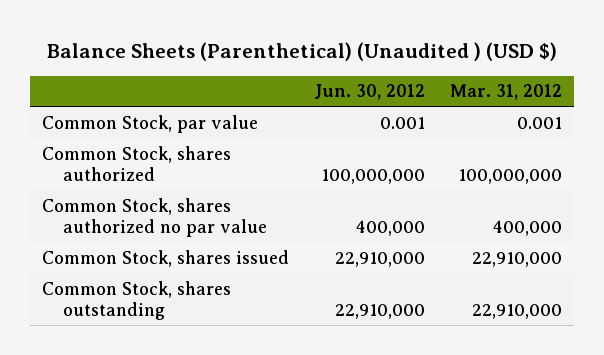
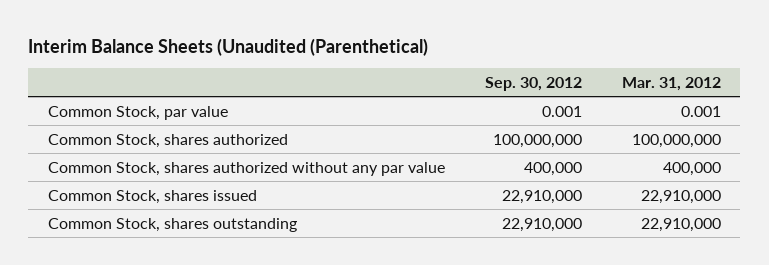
[47,41,558,61] Balance Sheets (Parenthetical) (Unaudited ) (USD $) -> [28,37,429,56] Interim Balance Sheets (Unaudited (Parenthetical)
[314,84,426,101] Jun. 30, 2012 -> none
none -> [484,77,582,92] Sep. 30, 2012
[42,197,268,238] Common Stock, shares authorized no par value -> [48,161,446,176] Common Stock, shares authorized without any par value

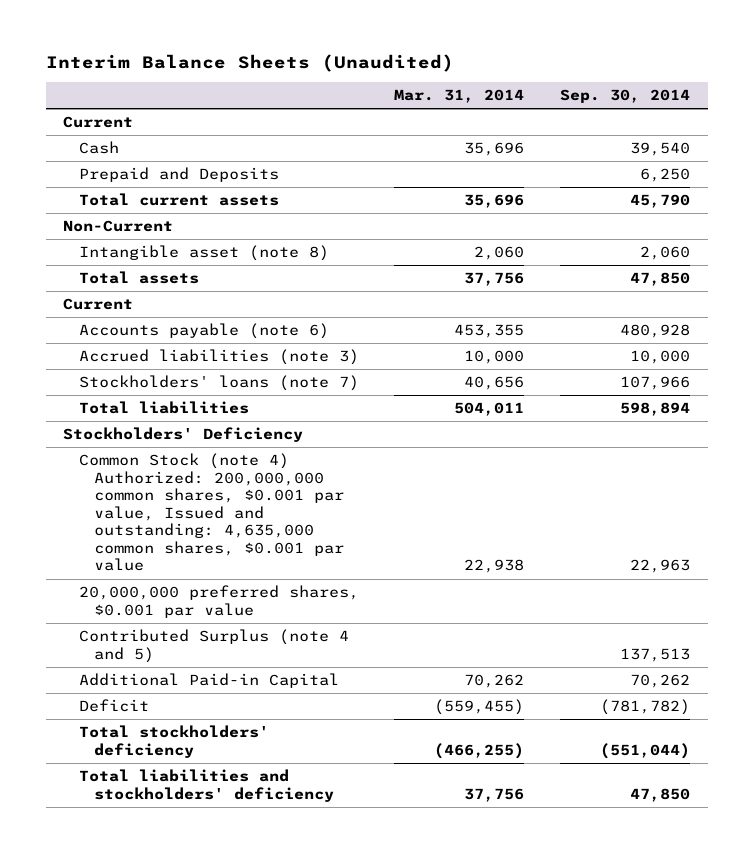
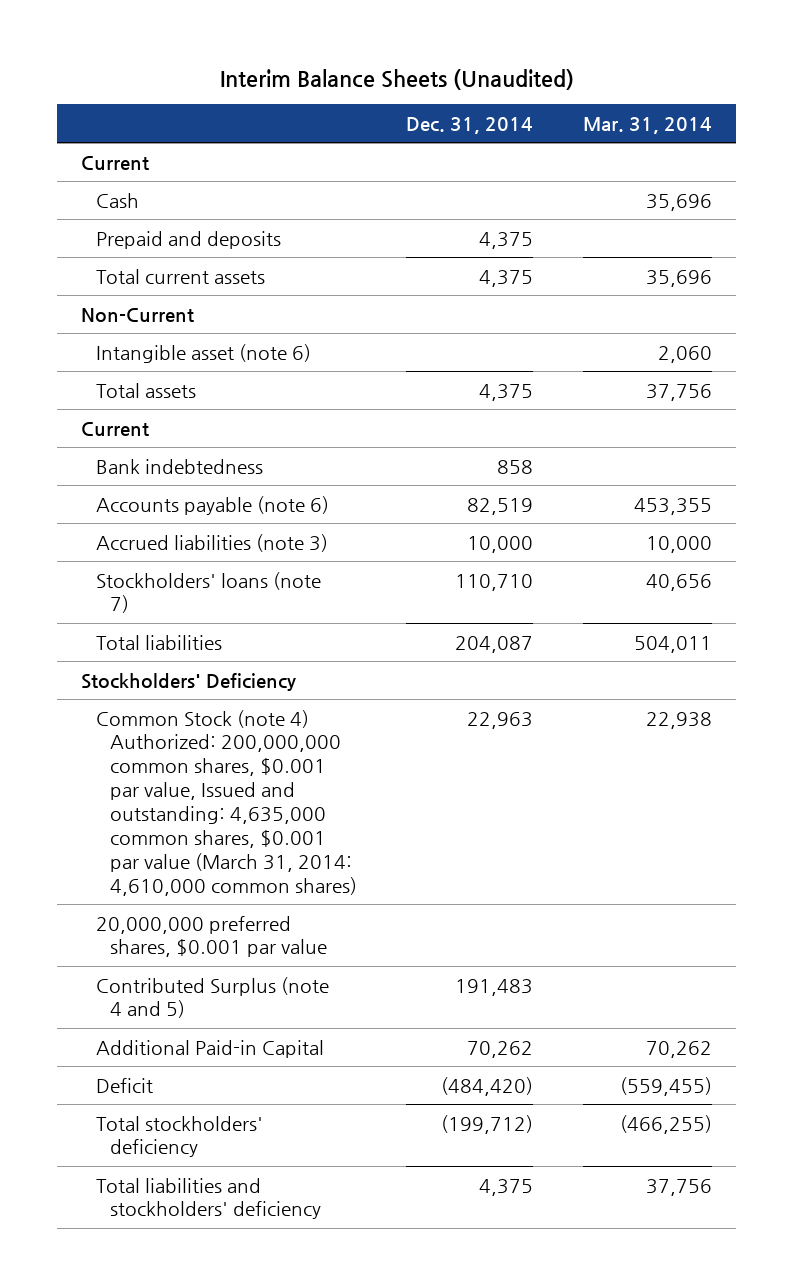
[560,89,691,104] Sep. 30, 2014 -> none
none -> [406,116,534,134] Dec. 31, 2014
[78,167,279,183] Prepaid and Deposits -> [95,230,281,249] Prepaid and deposits
[78,245,329,262] Intangible asset (note 8) -> [95,343,311,363] Intangible asset (note 6)
none -> [95,458,263,474] Bank indebtedness
[78,453,345,572] Common Stock (note 4) Authorized: 200,000,000 common shares, $0.001 par value, Issued and outstanding: 4,635,000 common shares, $0.001 par value -> [95,709,357,896] Common Stock (note 4) Authorized: 200,000,000 common shares, $0.001 par value, Issued and outstanding: 4,635,000 common shares, $0.001 par value (March 31, 2014: 4,610,000 common shares)

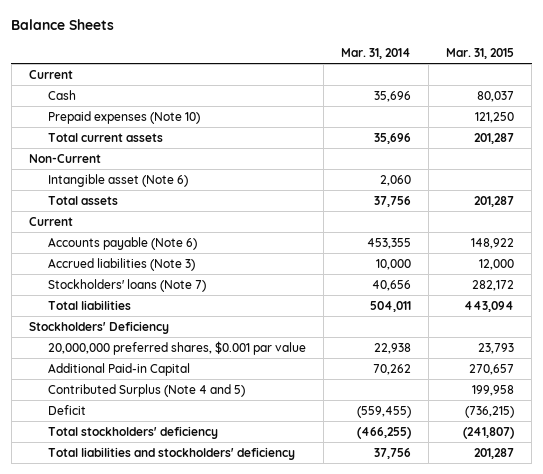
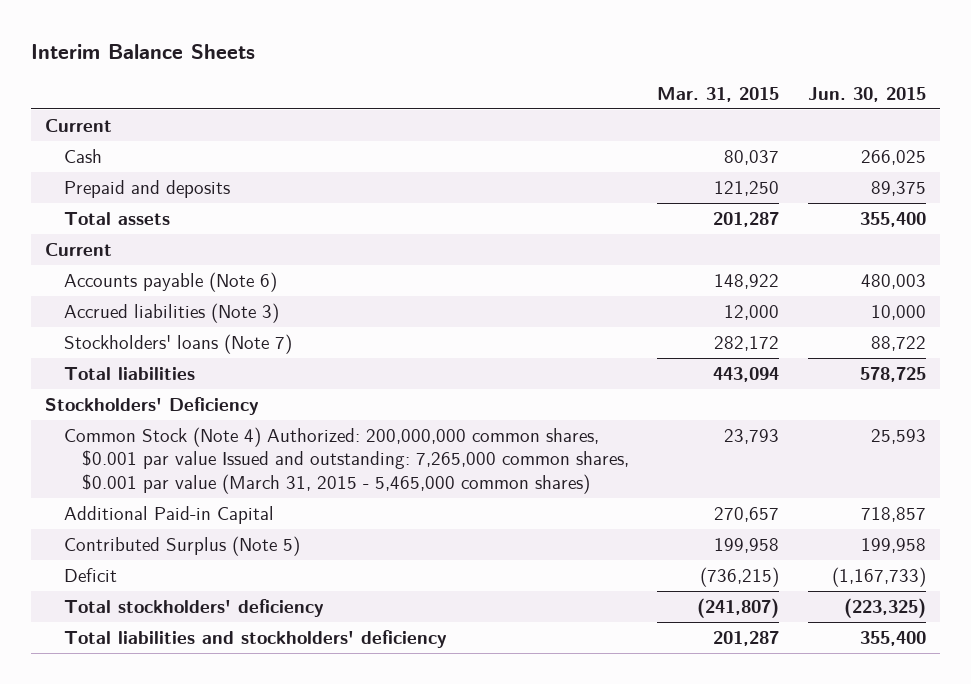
[11,19,115,31] Balance Sheets -> [30,44,255,60] Interim Balance Sheets
[341,48,412,60] Mar. 31, 2014 -> none
none -> [807,86,926,102] Jun. 30, 2015
[47,132,163,142] Total current assets -> none
[28,153,101,163] Non-Current -> none
[47,173,188,187] Intangible asset (Note 6) -> none
[47,110,200,124] Prepaid expenses (Note 10) -> [63,179,230,198] Prepaid and deposits
[47,340,306,355] 20,000,000 preferred shares, $0.001 par value -> [63,426,629,494] Common Stock (Note 4) Authorized: 200,000,000 common shares, $0.001 par value Issued and outstanding: 7,265,000 common shares, $0.001 par value (March 31, 2015 - 5,465,000 common shares)
[47,383,245,397] Contributed Surplus (Note 4 and 5) -> [63,535,300,556] Contributed Surplus (Note 5)

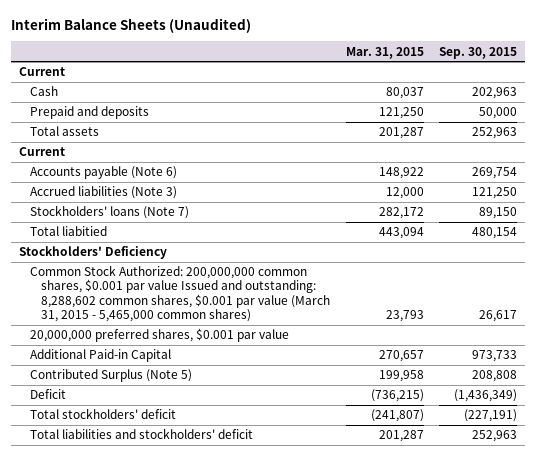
[30,44,255,60] Interim Balance Sheets -> [11,17,252,33] Interim Balance Sheets (Unaudited)
[807,86,926,102] Jun. 30, 2015 -> none
none -> [439,46,518,59] Sep. 30, 2015
[63,366,195,380] Total liabilities -> [30,226,108,237] Total liabitied
[63,426,629,494] Common Stock (Note 4) Authorized: 200,000,000 common shares, $0.001 par value Issued and outstanding: 7,265,000 common shares, $0.001 par value (March 31, 2015 - 5,465,000 common shares) -> [30,265,331,322] Common Stock Authorized: 200,000,000 common shares, $0.001 par value Issued and outstanding: 8,288,602 common shares, $0.001 par value (March 31, 2015 - 5,465,000 common shares)
none -> [30,328,290,343] 20,000,000 preferred shares, $0.001 par value
[63,598,324,617] Total stockholders' deficiency -> [30,408,177,420] Total stockholders' deficit
[63,629,447,648] Total liabilities and stockholders' deficiency -> [30,428,254,440] Total liabilities and stockholders' deficit

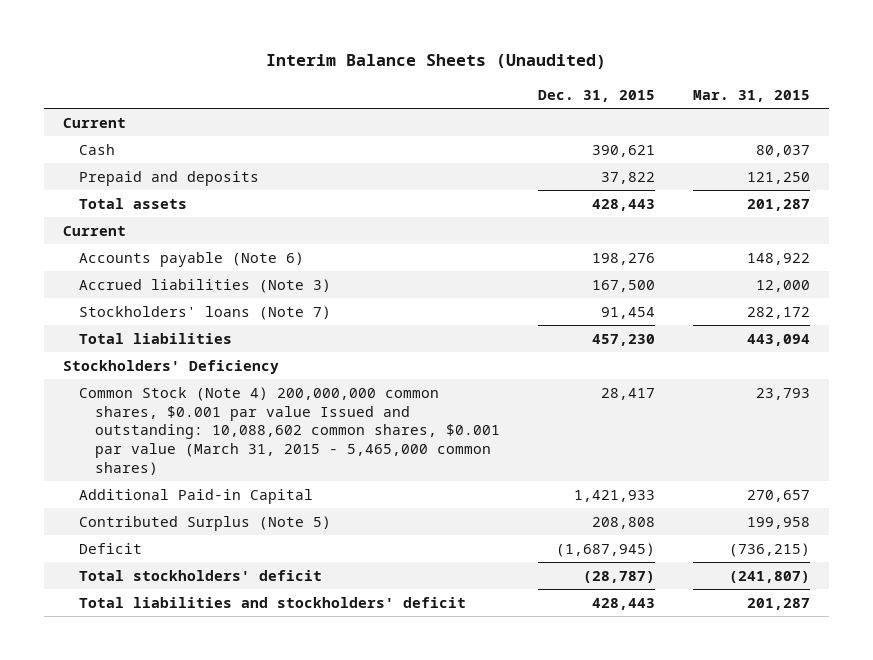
[439,46,518,59] Sep. 30, 2015 -> none
none -> [538,89,656,102] Dec. 31, 2015
[30,226,108,237] Total liabitied -> [79,332,233,344] Total liabilities
[30,328,290,343] 20,000,000 preferred shares, $0.001 par value -> none
[30,265,331,322] Common Stock Authorized: 200,000,000 common shares, $0.001 par value Issued and outstanding: 8,288,602 common shares, $0.001 par value (March 31, 2015 - 5,465,000 common shares) -> [79,386,501,475] Common Stock (Note 4) 200,000,000 common shares, $0.001 par value Issued and outstanding: 10,088,602 common shares, $0.001 par value (March 31, 2015 - 5,465,000 common shares)

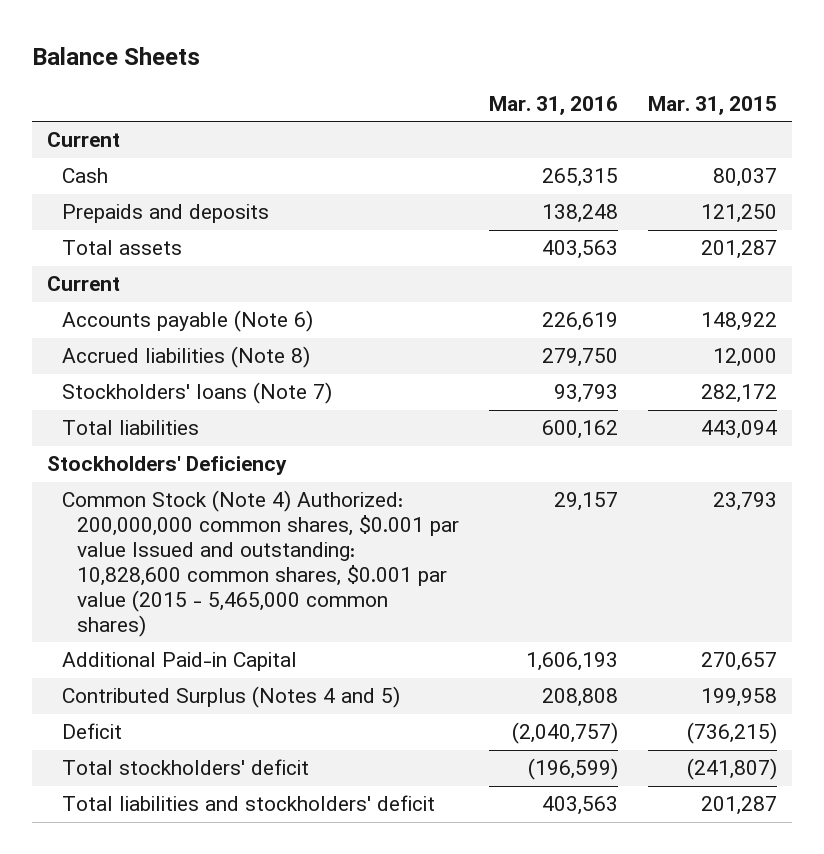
[266,54,607,70] Interim Balance Sheets (Unaudited) -> [32,46,201,65] Balance Sheets
[538,89,656,102] Dec. 31, 2015 -> none
none -> [489,95,619,115] Mar. 31, 2016
[79,170,260,186] Prepaid and deposits -> [62,204,270,224] Prepaids and deposits
[79,278,332,293] Accrued liabilities (Note 3) -> [62,346,311,369] Accrued liabilities (Note 8)
[79,386,501,475] Common Stock (Note 4) 200,000,000 common shares, $0.001 par value Issued and outstanding: 10,088,602 common shares, $0.001 par value (March 31, 2015 - 5,465,000 common shares) -> [62,490,460,637] Common Stock (Note 4) Authorized: 200,000,000 common shares, $0.001 par value Issued and outstanding: 10,828,600 common shares, $0.001 par value (2015 - 5,465,000 common shares)
[79,515,332,531] Contributed Surplus (Note 5) -> [62,686,401,709] Contributed Surplus (Notes 4 and 5)

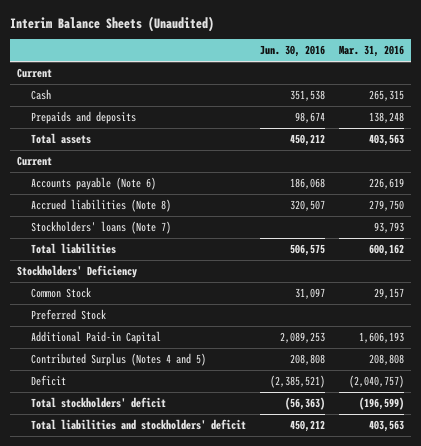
[32,46,201,65] Balance Sheets -> [9,15,214,32] Interim Balance Sheets (Unaudited)
[647,95,777,115] Mar. 31, 2015 -> none
none -> [260,45,326,58] Jun. 30, 2016
[62,490,460,637] Common Stock (Note 4) Authorized: 200,000,000 common shares, $0.001 par value Issued and outstanding: 10,828,600 common shares, $0.001 par value (2015 - 5,465,000 common shares) -> [31,286,92,298] Common Stock
none -> [31,308,107,320] Preferred Stock

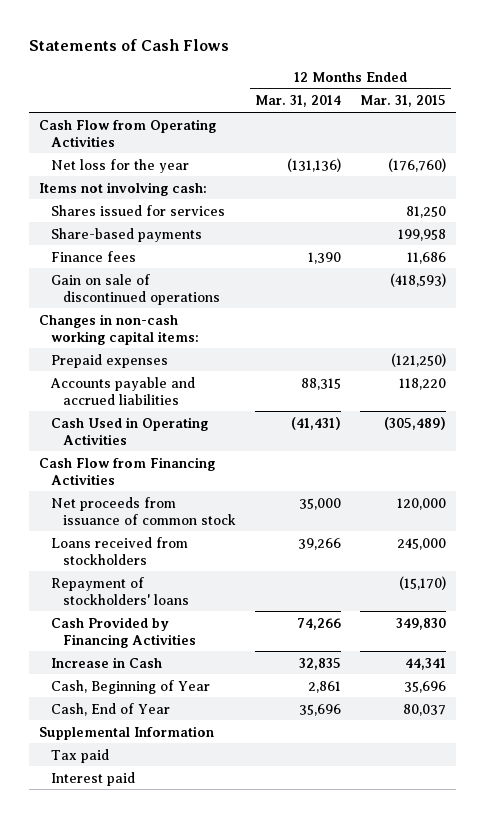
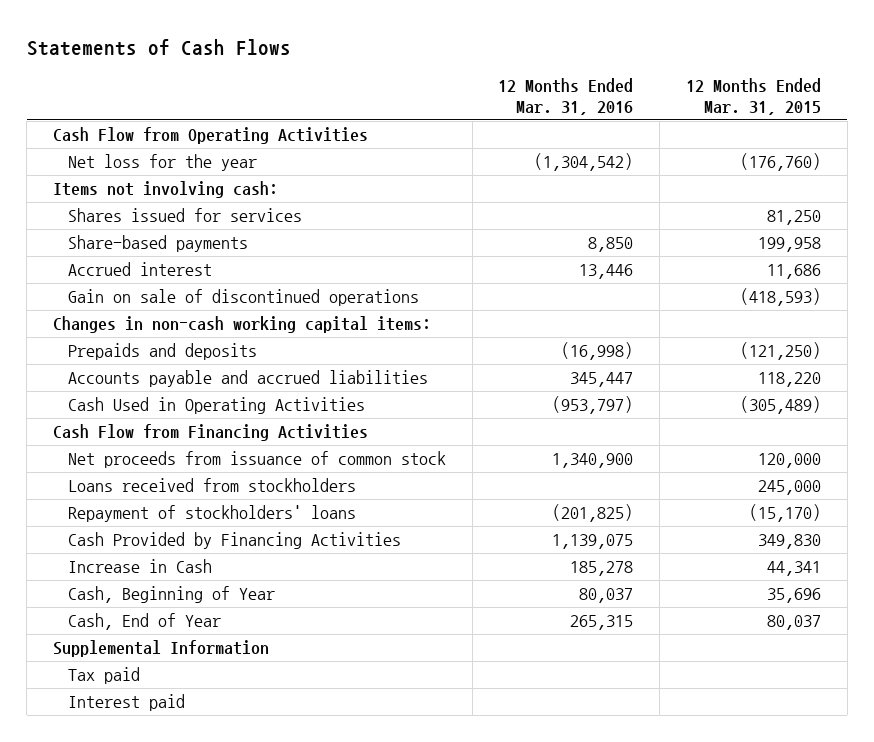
[254,95,341,108] Mar. 31, 2014 -> none
none -> [498,77,634,115] 12 Months Ended Mar. 31, 2016
[50,250,136,262] Finance fees -> [67,262,212,277] Accrued interest
[50,353,168,368] Prepaid expenses -> [67,343,257,361] Prepaids and deposits

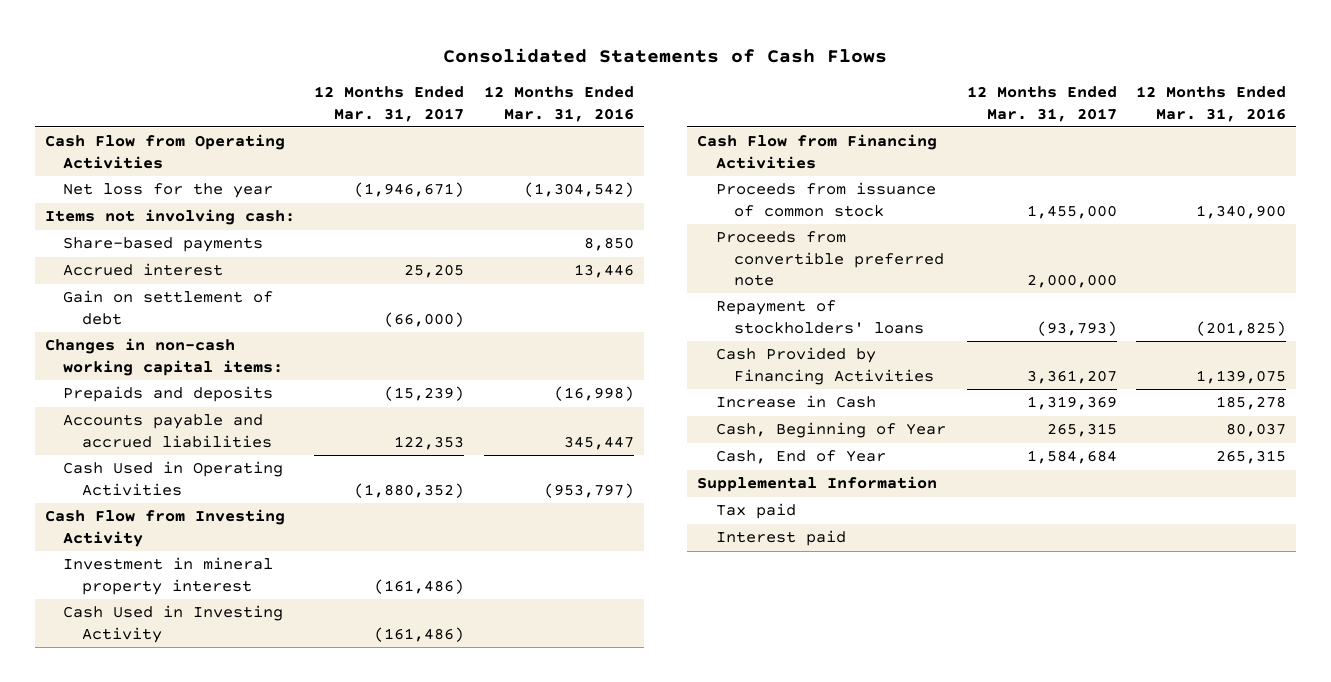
[26,39,291,57] Statements of Cash Flows -> [443,47,888,63] Consolidated Statements of Cash Flows
[685,77,821,115] 12 Months Ended Mar. 31, 2015 -> none
none -> [314,86,465,122] 12 Months Ended Mar. 31, 2017
[67,208,302,223] Shares issued for services -> none
[67,289,419,307] Gain on sale of discontinued operations -> none
none -> [63,290,274,325] Gain on settlement of debt
none -> [44,509,285,547] Cash Flow from Investing Activity
none -> [63,557,274,595] Investment in mineral property interest
none -> [63,605,284,643] Cash Used in Investing Activity
[67,478,356,493] Loans received from stockholders -> none
[67,451,446,469] Net proceeds from issuance of common stock -> [715,182,936,217] Proceeds from issuance of common stock
none -> [715,231,945,287] Proceeds from convertible preferred note

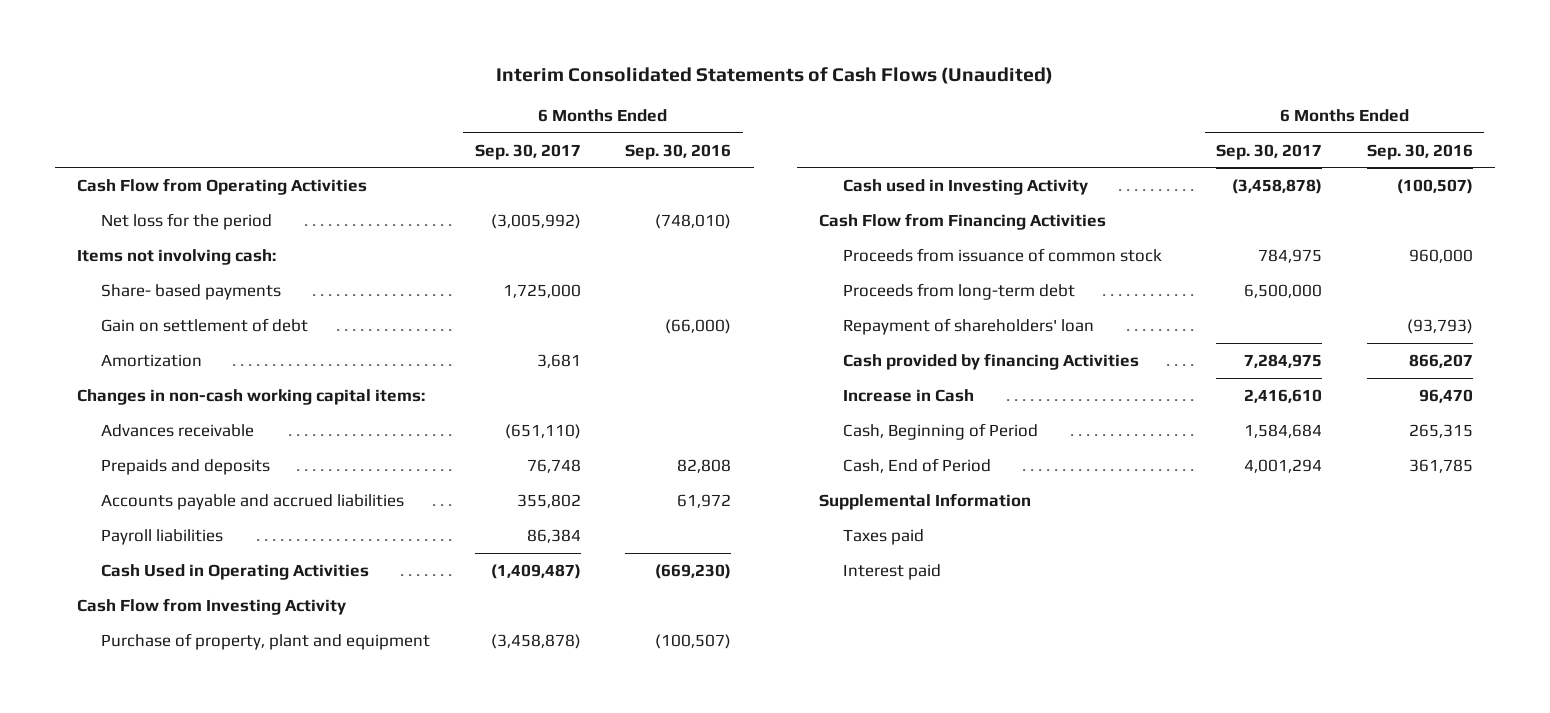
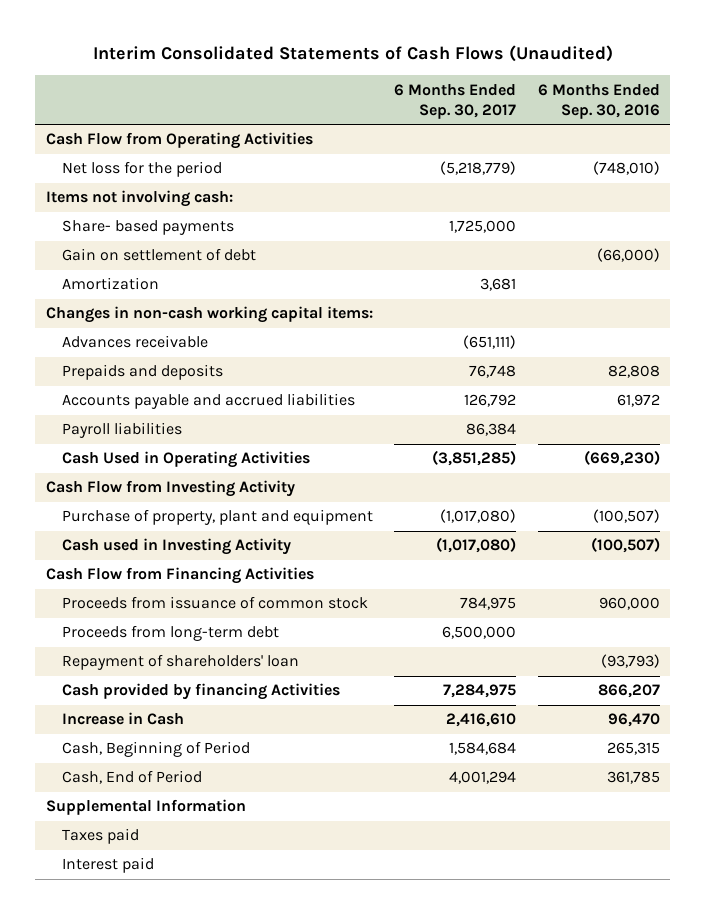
[490,213,581,229] (3,005,992) -> [440,161,517,176] (5,218,779)
[504,423,581,439] (651,110) -> [463,335,517,350] (651,111)
[516,493,581,508] 355,802 -> [464,394,517,408] 126,792
[490,563,581,579] (1,409,487) -> [432,450,517,467] (3,851,285)
[490,633,581,649] (3,458,878) -> [440,509,517,524] (1,017,080)
[1232,178,1323,194] (3,458,878) -> [436,537,517,554] (1,017,080)

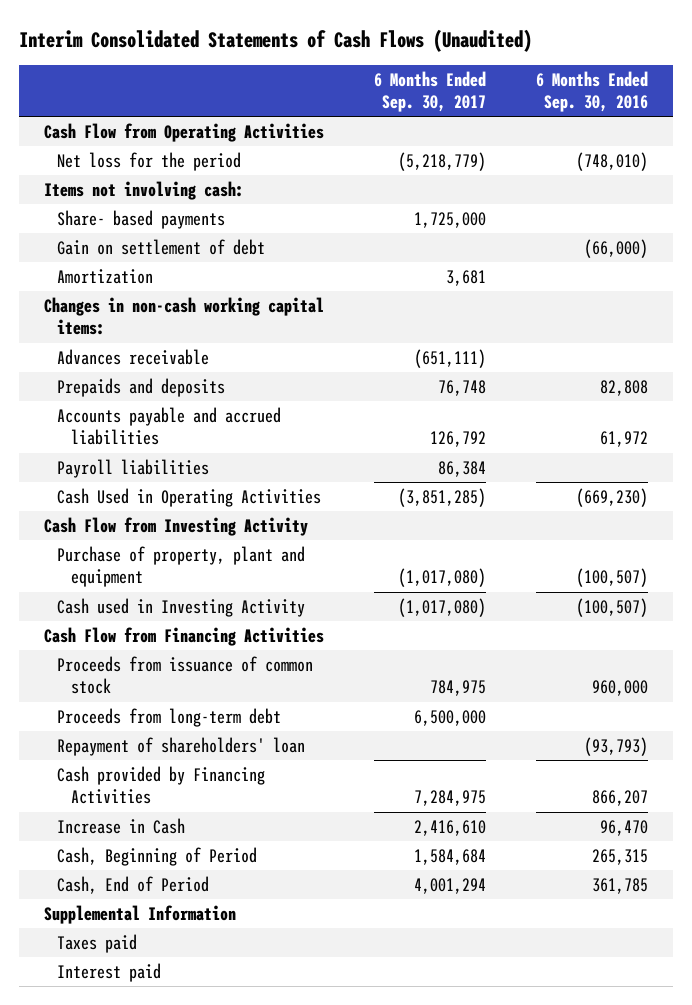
[61,683,340,701] Cash provided by financing Activities -> [57,765,266,805] Cash provided by Financing Activities

